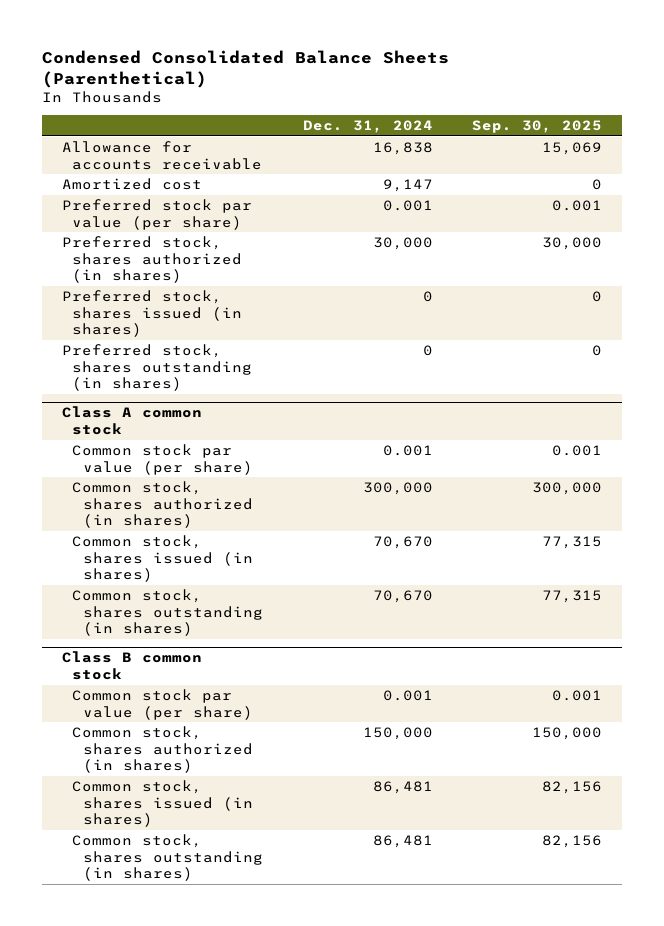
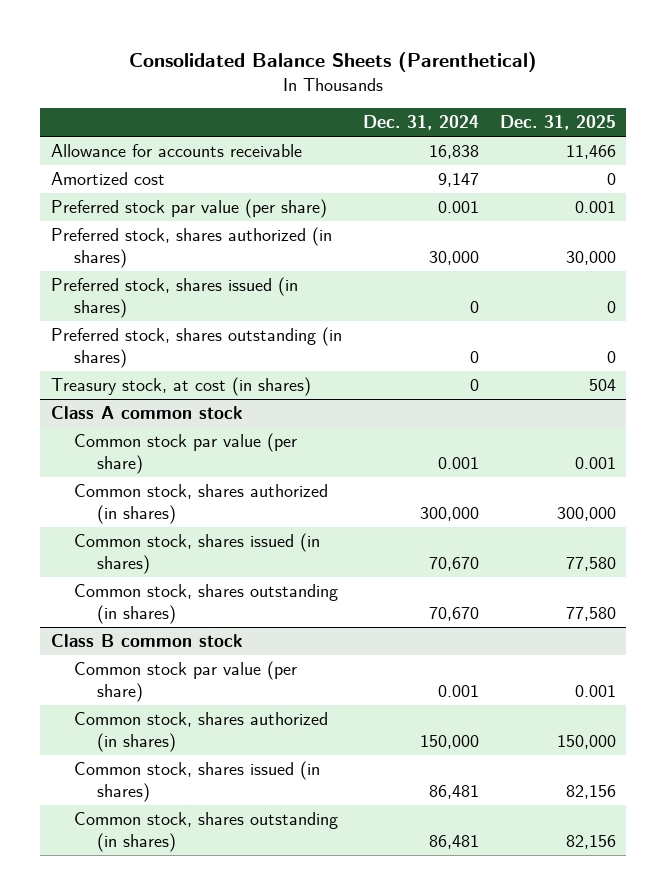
[42,49,450,88] Condensed Consolidated Balance Sheets (Parenthetical) -> [129,52,538,73] Consolidated Balance Sheets (Parenthetical)
[471,119,602,133] Sep. 30, 2025 -> none
none -> [499,115,616,131] Dec. 31, 2025
none -> [50,377,311,397] Treasury stock, at cost (in shares)

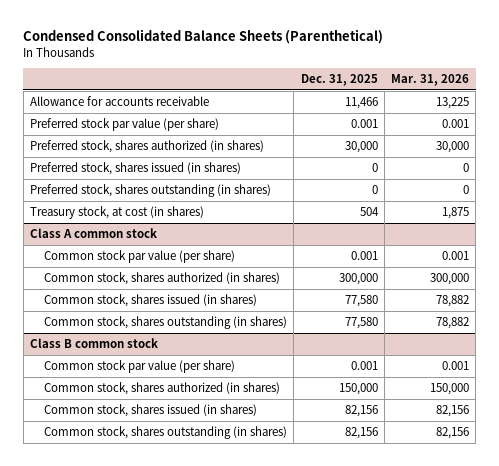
[129,52,538,73] Consolidated Balance Sheets (Parenthetical) -> [23,29,384,45] Condensed Consolidated Balance Sheets (Parenthetical)
[362,115,479,131] Dec. 31, 2024 -> none
none -> [390,74,469,87] Mar. 31, 2026
[50,172,165,186] Amortized cost -> none

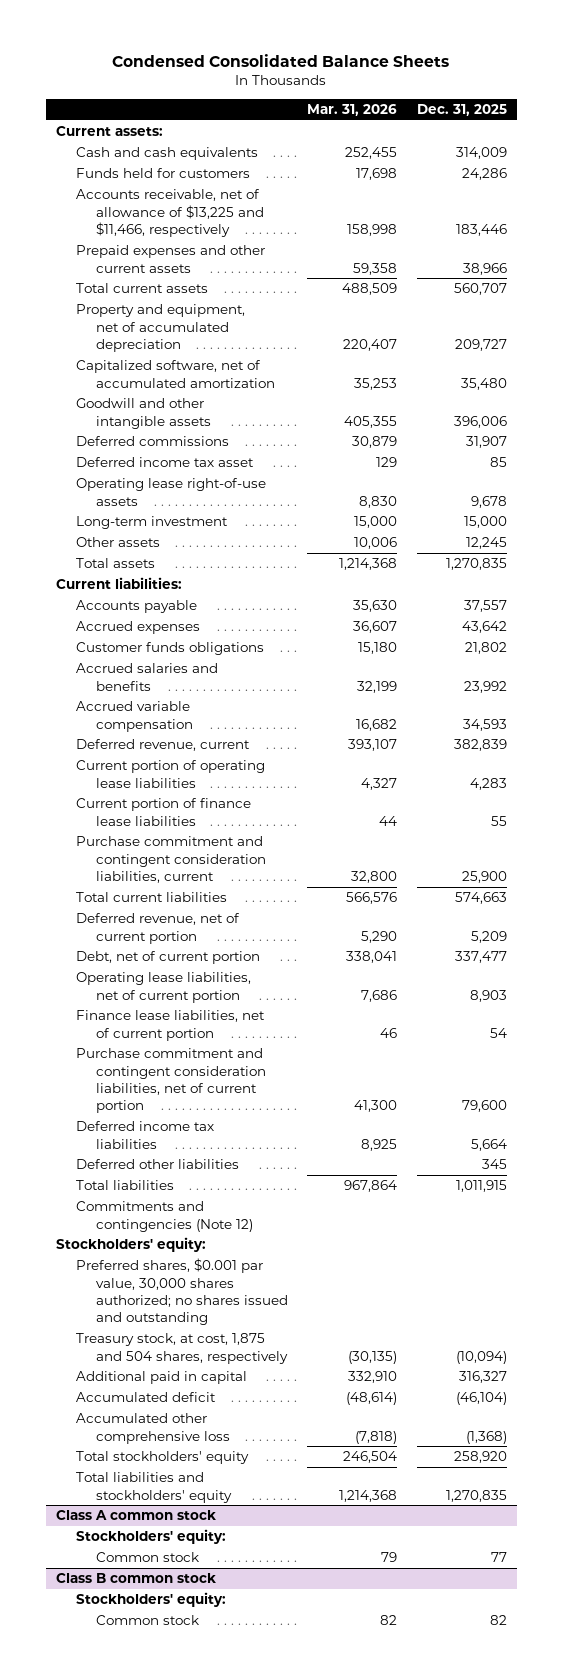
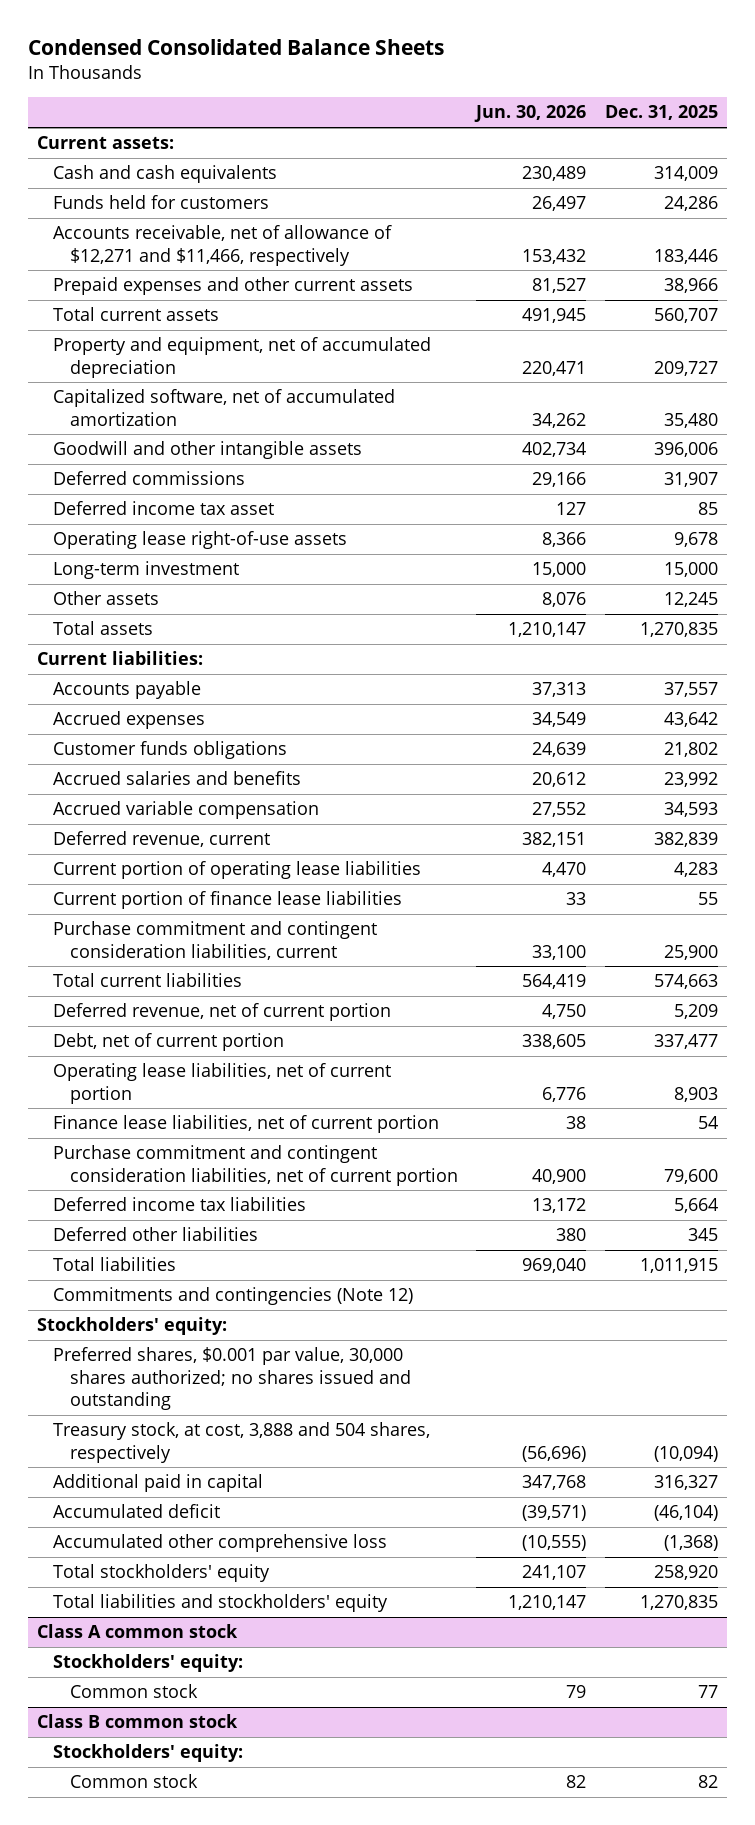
[307,103,398,116] Mar. 31, 2026 -> none
none -> [474,105,587,123] Jun. 30, 2026
[75,189,264,237] Accounts receivable, net of allowance of $13,225 and $11,466, respectively -> [53,225,393,266] Accounts receivable, net of allowance of $12,271 and $11,466, respectively
[75,1333,288,1364] Treasury stock, at cost, 1,875 and 504 shares, respectively -> [53,1422,431,1463] Treasury stock, at cost, 3,888 and 504 shares, respectively

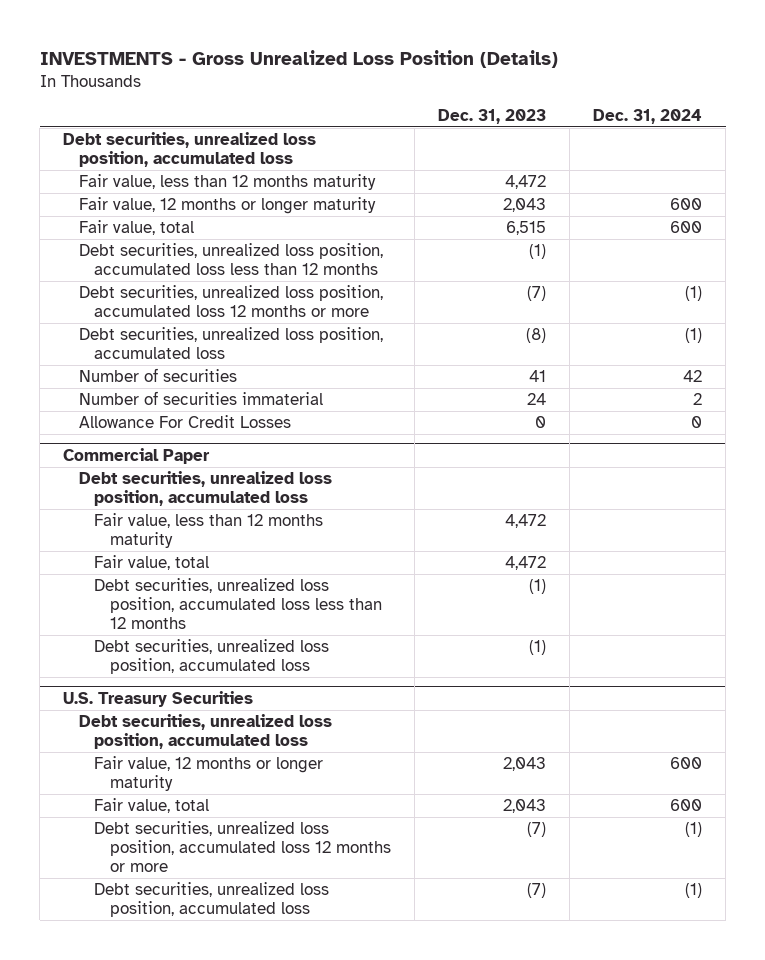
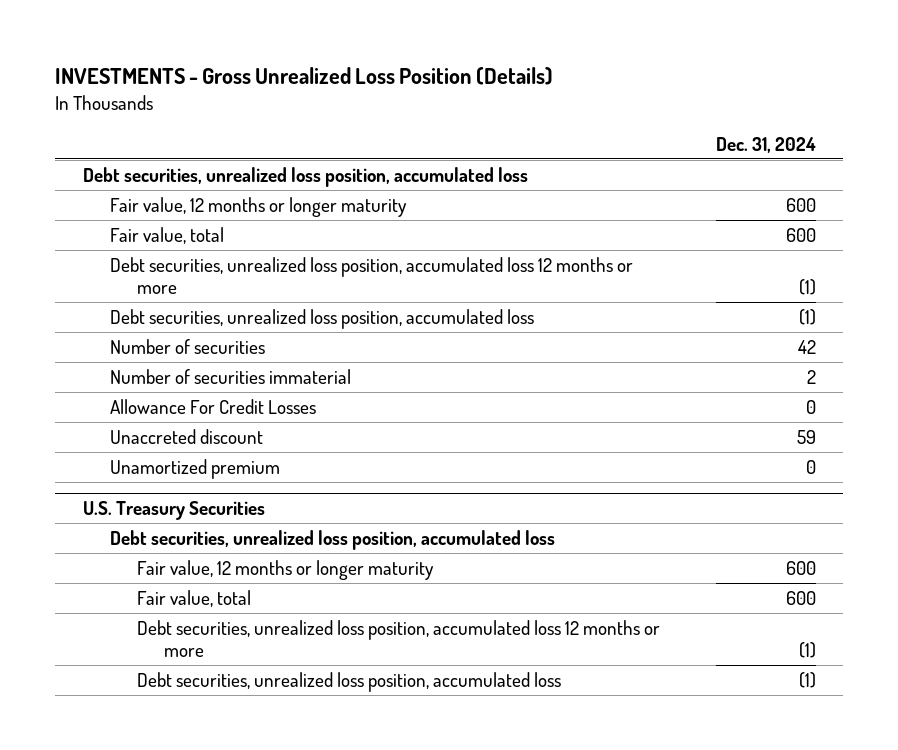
[437,108,546,124] Dec. 31, 2023 -> none
[78,174,376,191] Fair value, less than 12 months maturity -> none
[78,243,383,276] Debt securities, unrealized loss position, accumulated loss less than 12 months -> none
[63,447,211,464] Commercial Paper -> none
[78,471,332,507] Debt securities, unrealized loss position, accumulated loss -> none
[94,513,324,549] Fair value, less than 12 months maturity -> none
[94,555,210,571] Fair value, total -> none
[94,578,382,630] Debt securities, unrealized loss position, accumulated loss less than 12 months -> none
[94,639,330,675] Debt securities, unrealized loss position, accumulated loss -> none
none -> [109,428,263,444] Unaccreted discount
none -> [109,458,280,479] Unamortized premium

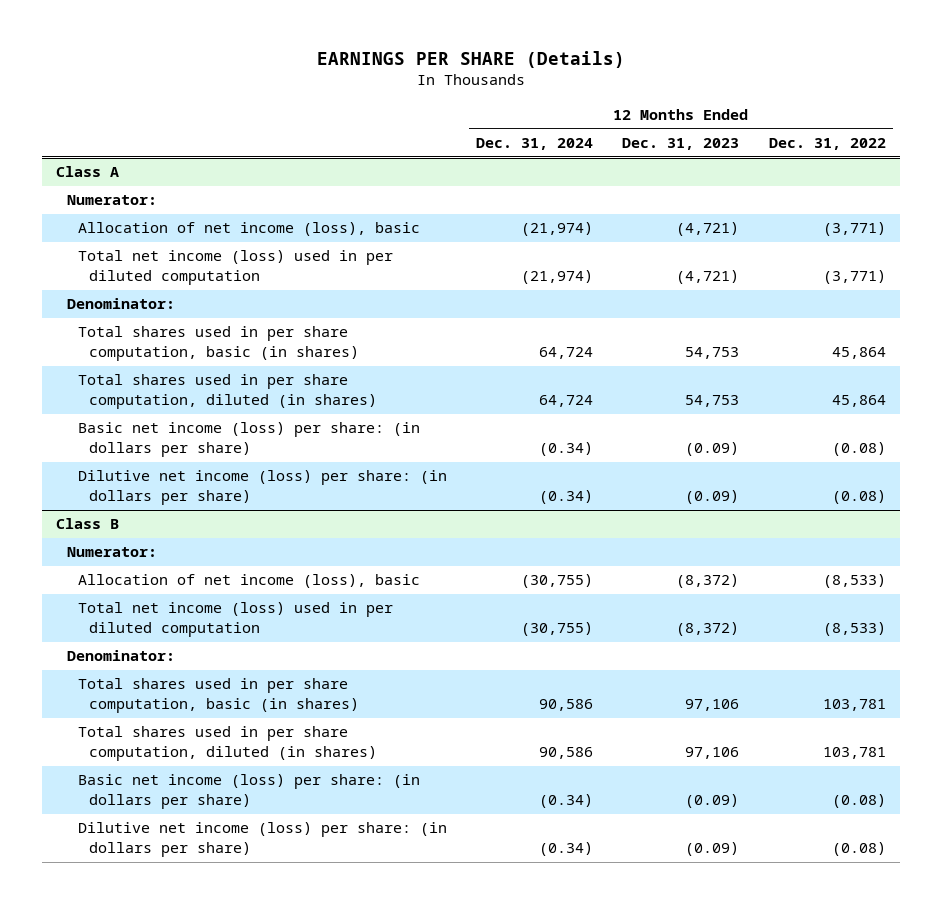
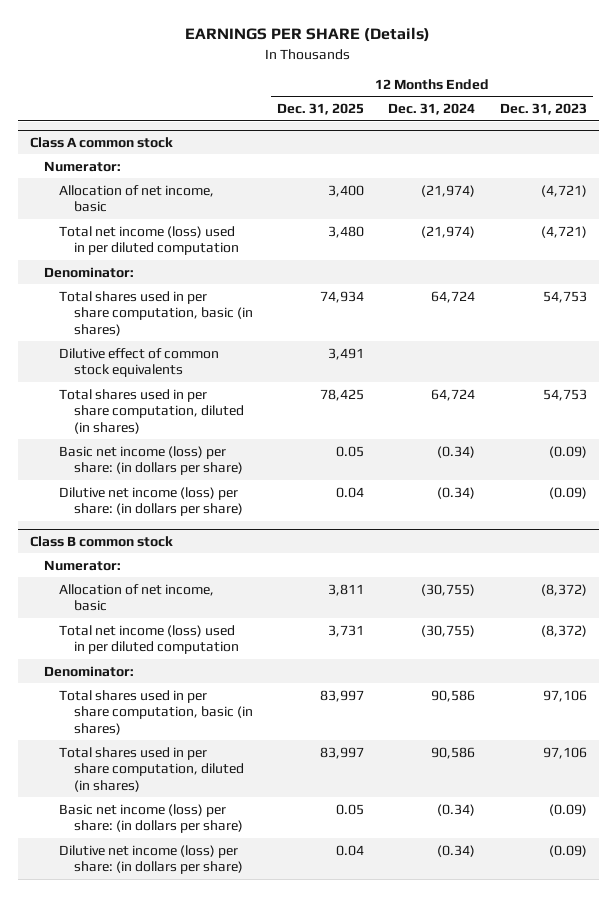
[768,137,886,150] Dec. 31, 2022 -> none
none -> [277,103,365,116] Dec. 31, 2025
[56,166,120,178] Class A -> [29,136,173,148] Class A common stock
[77,222,420,237] Allocation of net income (loss), basic -> [59,184,215,213] Allocation of net income, basic
none -> [59,347,220,378] Dilutive effect of common stock equivalents
[56,518,120,530] Class B -> [29,535,173,547] Class B common stock
[77,574,420,589] Allocation of net income (loss), basic -> [59,583,215,612] Allocation of net income, basic

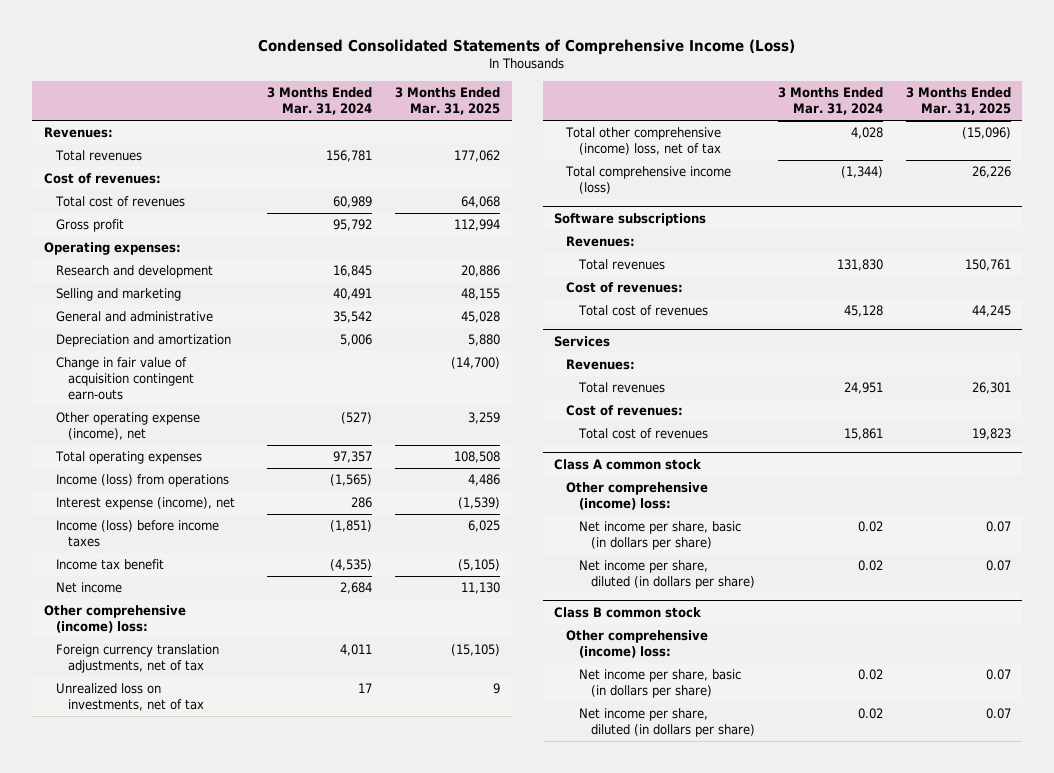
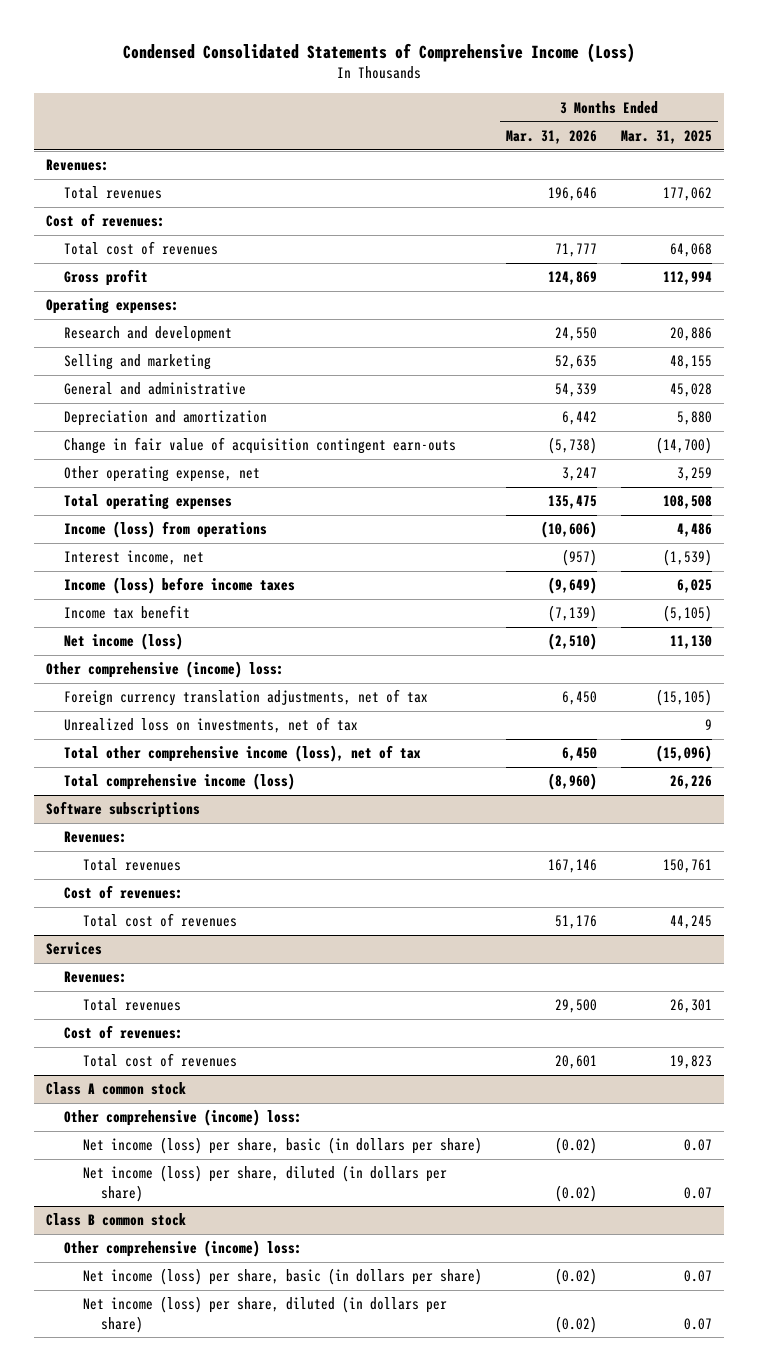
[266,87,372,115] 3 Months Ended Mar. 31, 2024 -> none
none -> [505,129,597,144] Mar. 31, 2026
[55,412,200,441] Other operating expense (income), net -> [64,466,261,483] Other operating expense, net
[55,497,235,511] Interest expense (income), net -> [64,550,205,566] Interest income, net
[55,582,122,594] Net income -> [64,633,184,651] Net income (loss)
[565,127,722,156] Total other comprehensive (income) loss, net of tax -> [64,745,422,763] Total other comprehensive income (loss), net of tax
[578,521,741,551] Net income per share, basic (in dollars per share) -> [82,1137,482,1155] Net income (loss) per share, basic (in dollars per share)
[578,560,755,590] Net income per share, diluted (in dollars per share) -> [82,1165,447,1202] Net income (loss) per share, diluted (in dollars per share)
[578,669,741,699] Net income per share, basic (in dollars per share) -> [82,1268,482,1286] Net income (loss) per share, basic (in dollars per share)
[578,708,755,738] Net income per share, diluted (in dollars per share) -> [82,1296,447,1333] Net income (loss) per share, diluted (in dollars per share)

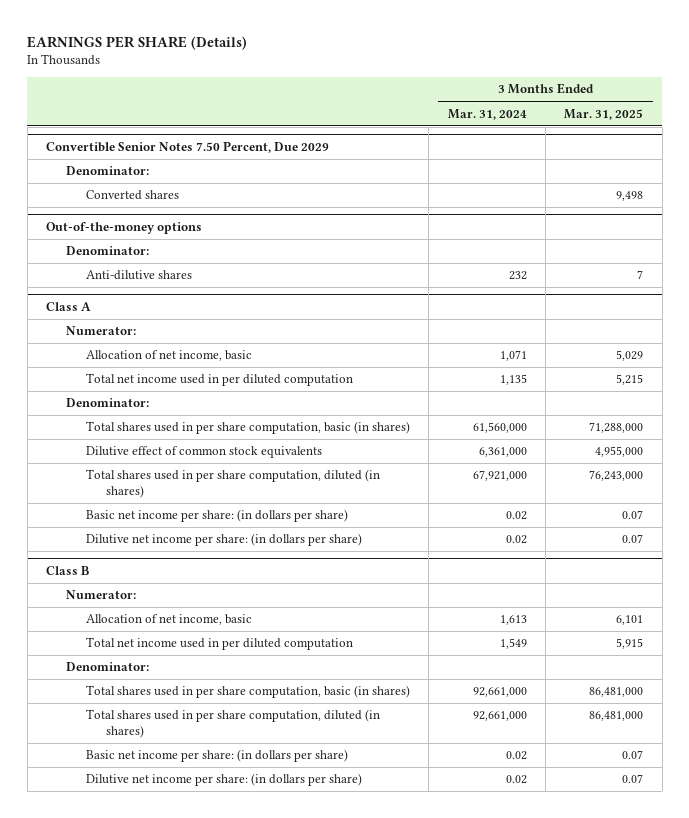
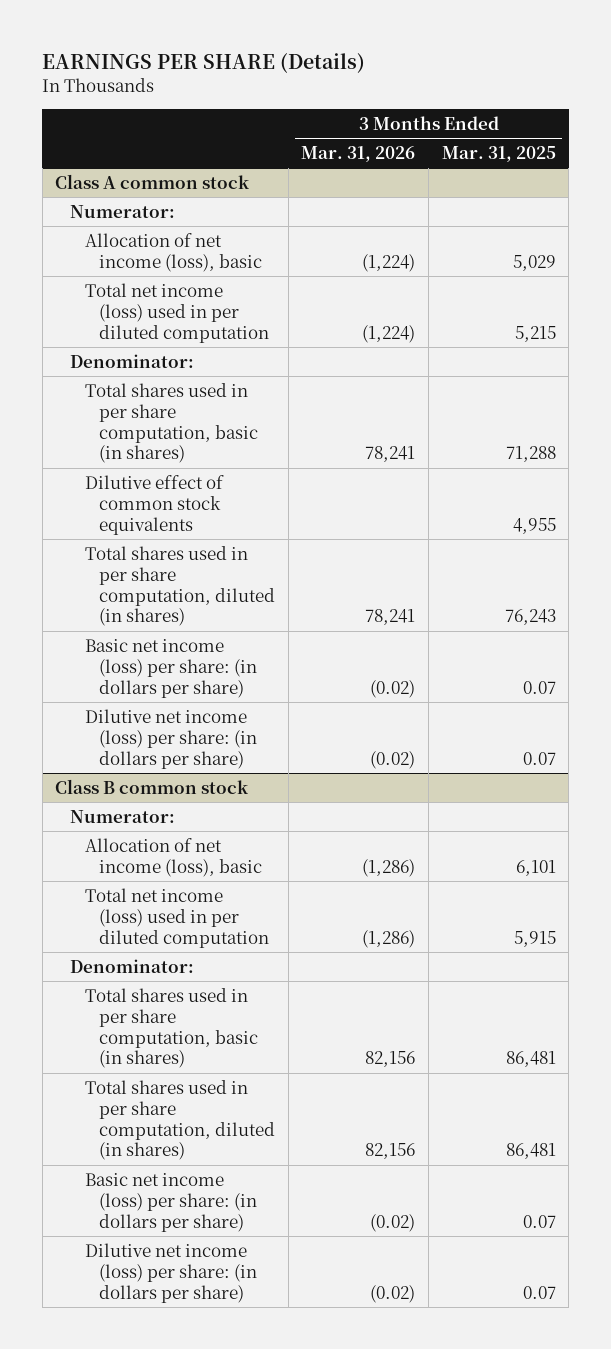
[447,108,527,120] Mar. 31, 2024 -> none
none -> [301,145,416,162] Mar. 31, 2026
[45,141,329,154] Convertible Senior Notes 7.50 Percent, Due 2029 -> none
[66,166,150,176] Denominator: -> none
[86,190,180,201] Converted shares -> none
[45,222,202,235] Out-of-the-money options -> none
[66,246,150,256] Denominator: -> none
[86,270,193,281] Anti-dilutive shares -> none
[45,302,91,312] Class A -> [55,173,250,189] Class A common stock
[86,350,253,362] Allocation of net income, basic -> [84,232,263,272] Allocation of net income (loss), basic
[86,373,354,387] Total net income used in per diluted computation -> [84,282,270,343] Total net income (loss) used in per diluted computation
[589,422,644,434] 71,288,000 -> [505,446,556,463] 71,288
[595,446,644,458] 4,955,000 -> [512,517,556,534] 4,955
[589,470,644,482] 76,243,000 -> [504,609,556,626] 76,243
[86,509,349,523] Basic net income per share: (in dollars per share) -> [84,638,258,698] Basic net income (loss) per share: (in dollars per share)
[86,533,363,547] Dilutive net income per share: (in dollars per share) -> [84,708,258,769] Dilutive net income (loss) per share: (in dollars per share)
[45,566,90,576] Class B -> [55,778,249,794] Class B common stock
[86,614,253,626] Allocation of net income, basic -> [84,837,263,877] Allocation of net income (loss), basic
[86,637,354,651] Total net income used in per diluted computation -> [84,887,270,948] Total net income (loss) used in per diluted computation
[589,687,644,698] 86,481,000 -> [505,1051,556,1068] 86,481
[589,711,644,722] 86,481,000 -> [505,1143,556,1160] 86,481
[86,749,349,763] Basic net income per share: (in dollars per share) -> [84,1172,258,1232] Basic net income (loss) per share: (in dollars per share)
[86,773,363,787] Dilutive net income per share: (in dollars per share) -> [84,1242,258,1303] Dilutive net income (loss) per share: (in dollars per share)

